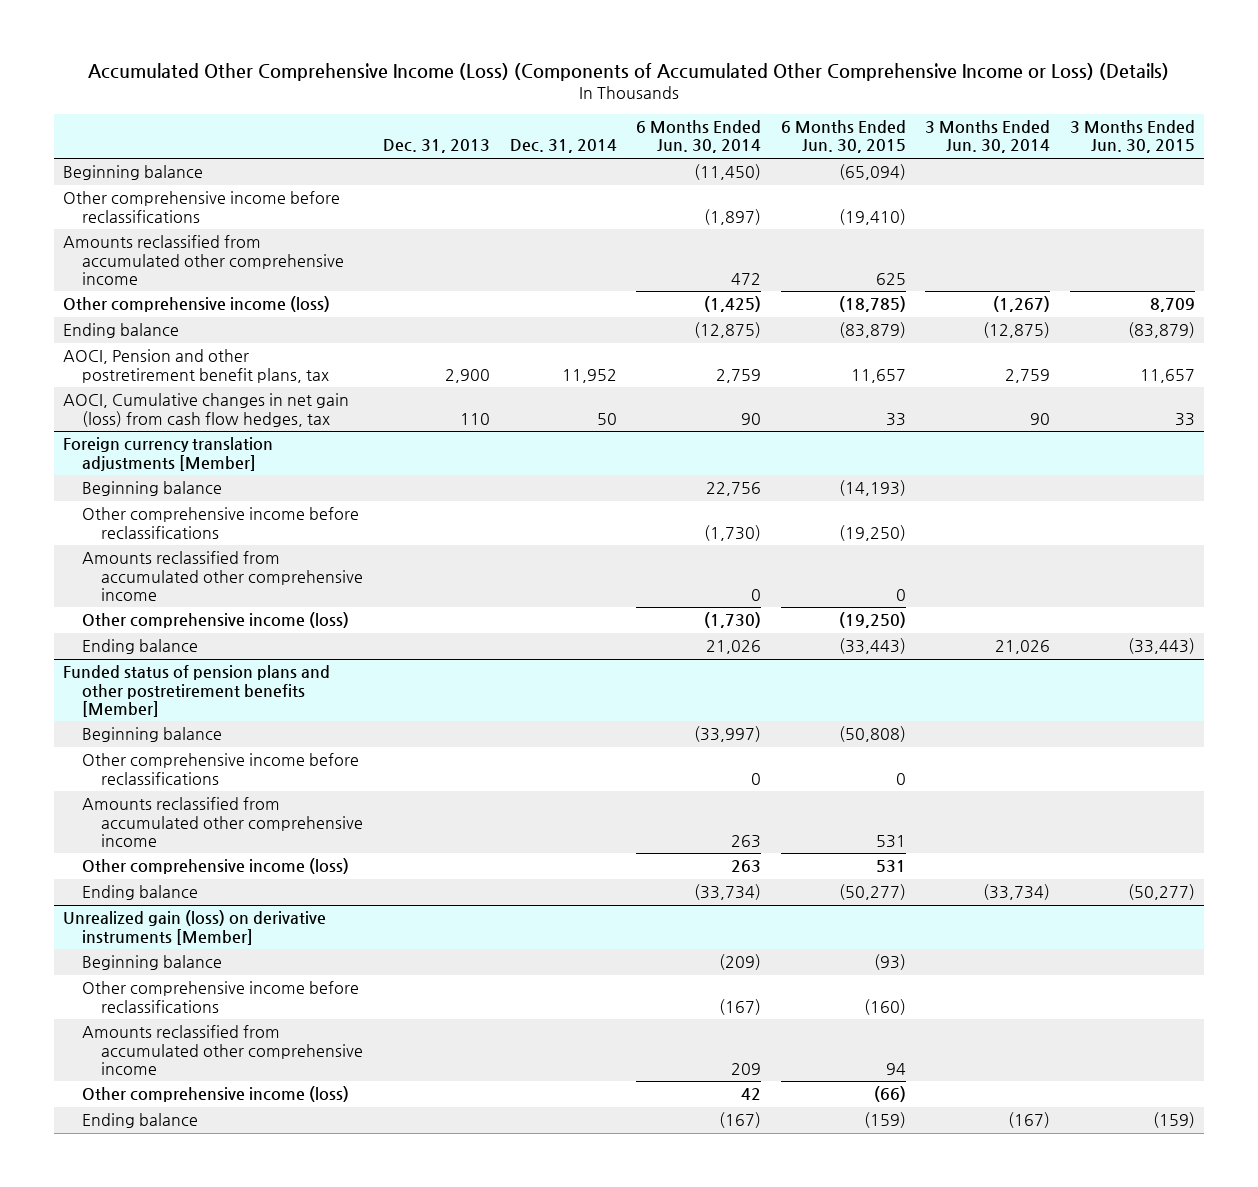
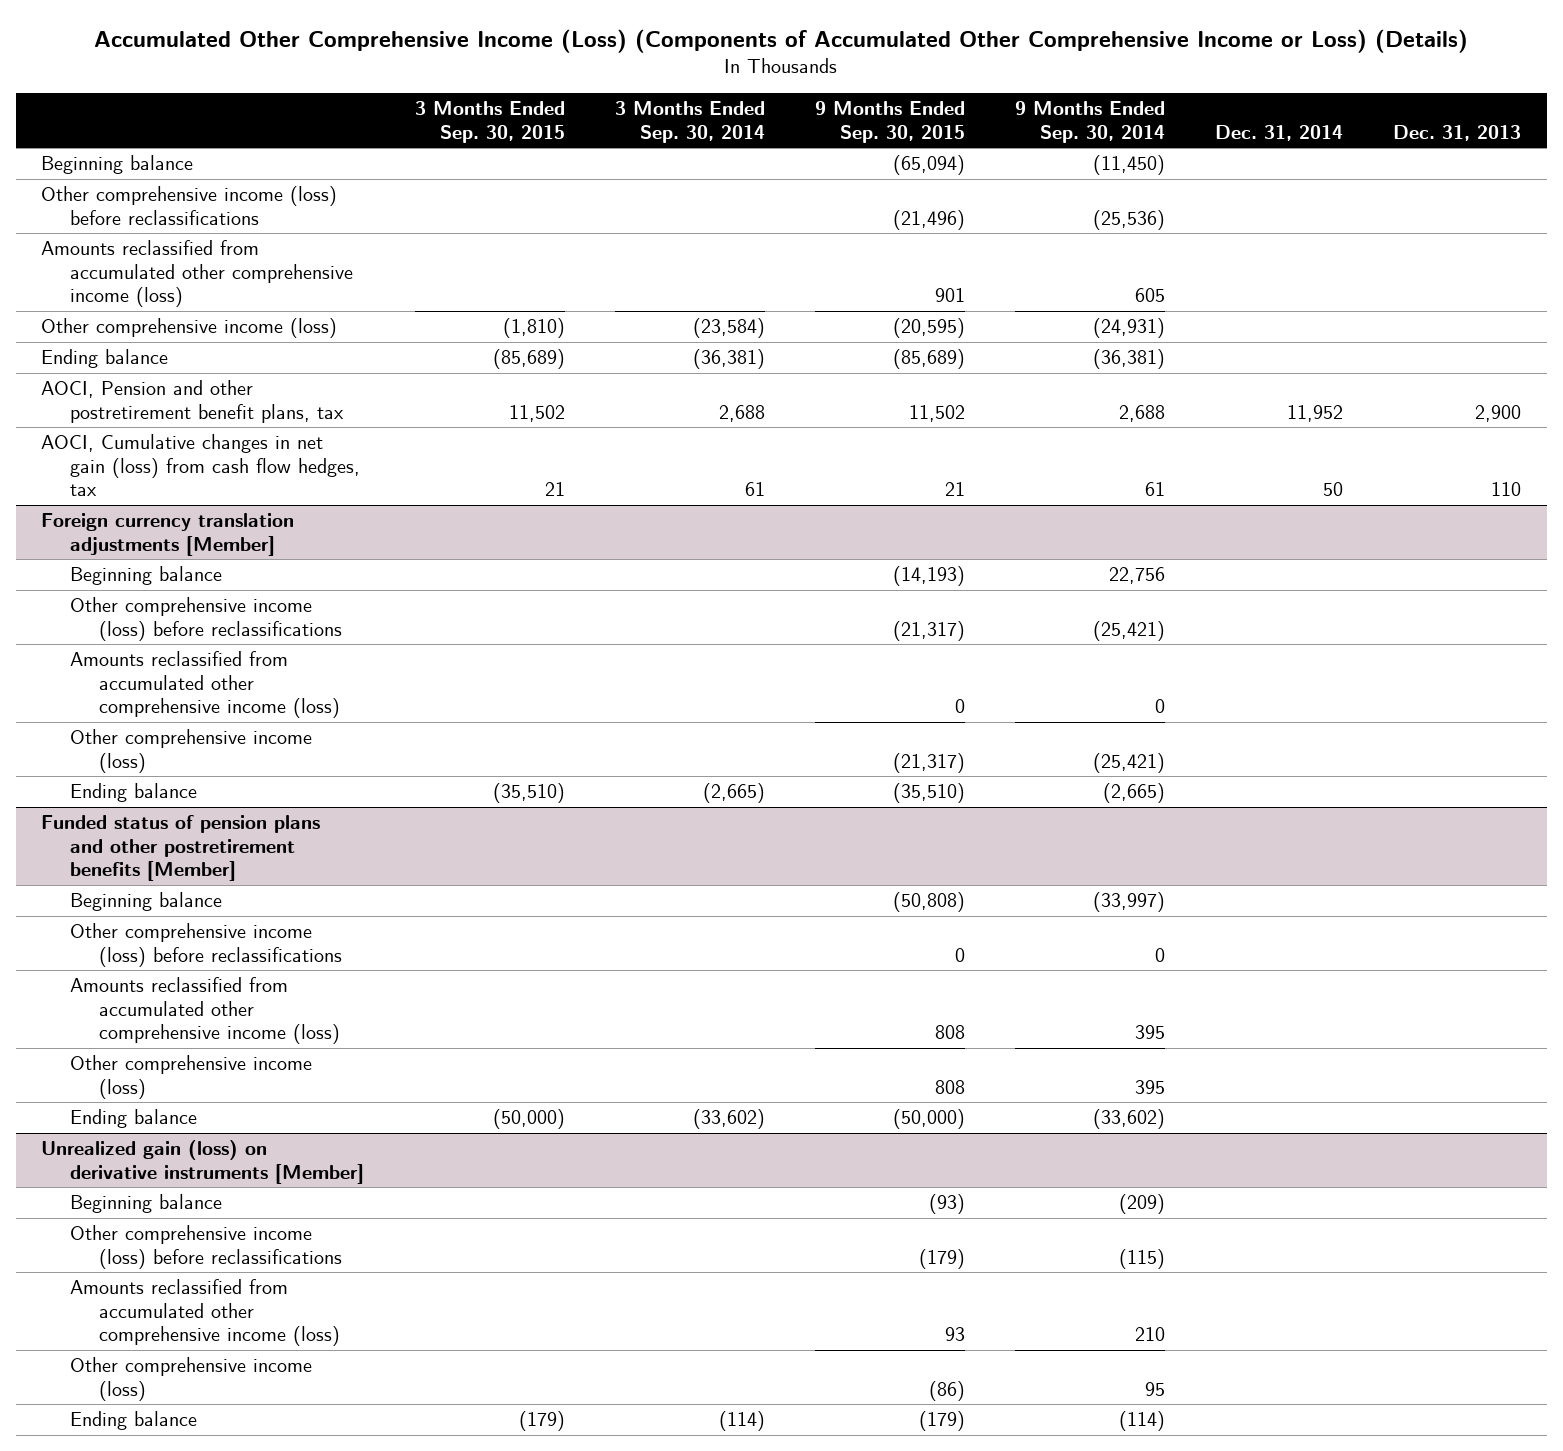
[636,120,762,154] 6 Months Ended Jun. 30, 2014 -> none
[780,120,906,154] 6 Months Ended Jun. 30, 2015 -> none
[925,120,1051,154] 3 Months Ended Jun. 30, 2014 -> none
[1069,120,1195,154] 3 Months Ended Jun. 30, 2015 -> none
none -> [414,101,565,143] 3 Months Ended Sep. 30, 2015
none -> [614,101,765,143] 3 Months Ended Sep. 30, 2014
none -> [814,101,965,143] 9 Months Ended Sep. 30, 2015
none -> [1015,101,1166,143] 9 Months Ended Sep. 30, 2014
[63,191,341,223] Other comprehensive income before reclassifications -> [41,186,338,225] Other comprehensive income (loss) before reclassifications
[63,235,345,285] Amounts reclassified from accumulated other comprehensive income -> [41,240,354,307] Amounts reclassified from accumulated other comprehensive income (loss)
[82,507,360,539] Other comprehensive income before reclassifications -> [70,597,343,641] Other comprehensive income (loss) before reclassifications
[82,551,364,601] Amounts reclassified from accumulated other comprehensive income -> [70,651,341,718] Amounts reclassified from accumulated other comprehensive income (loss)
[82,753,360,785] Other comprehensive income before reclassifications -> [70,923,343,967] Other comprehensive income (loss) before reclassifications
[82,797,364,847] Amounts reclassified from accumulated other comprehensive income -> [70,977,341,1044] Amounts reclassified from accumulated other comprehensive income (loss)
[82,981,360,1013] Other comprehensive income before reclassifications -> [70,1225,343,1269] Other comprehensive income (loss) before reclassifications
[82,1025,364,1075] Amounts reclassified from accumulated other comprehensive income -> [70,1279,341,1346] Amounts reclassified from accumulated other comprehensive income (loss)

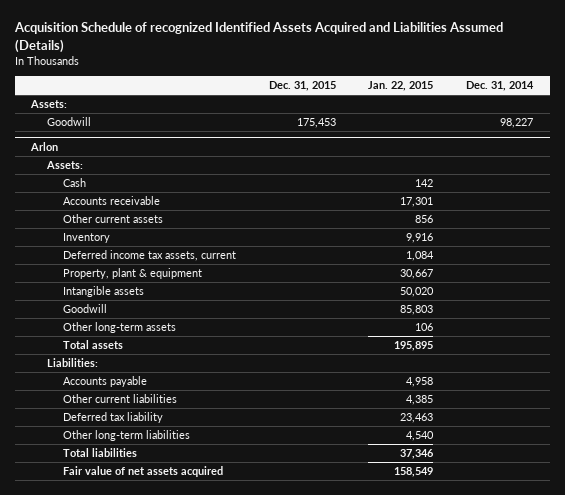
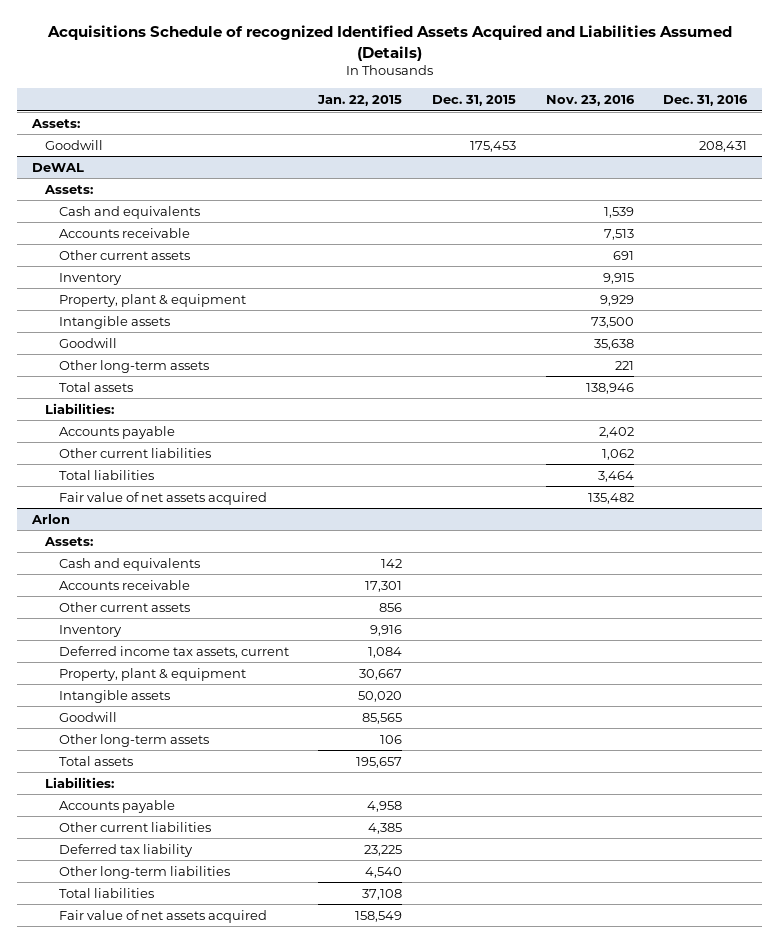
[13,22,503,53] Acquisition Schedule of recognized Identified Assets Acquired and Liabilities Assumed (Details) -> [46,25,732,61] Acquisitions Schedule of recognized Identified Assets Acquired and Liabilities Assumed (Details)
[466,81,535,92] Dec. 31, 2014 -> none
none -> [545,94,635,106] Nov. 23, 2016
none -> [663,94,749,106] Dec. 31, 2016
none -> [32,162,85,172] DeWAL
none -> [44,184,94,194] Assets:
none -> [58,205,200,219] Cash and equivalents
none -> [58,227,190,238] Accounts receivable
none -> [58,249,190,260] Other current assets
none -> [58,272,122,285] Inventory
none -> [58,293,246,307] Property, plant & equipment
none -> [58,315,170,329] Intangible assets
none -> [58,337,117,348] Goodwill
none -> [58,359,209,373] Other long-term assets
none -> [58,381,133,392] Total assets
none -> [45,402,115,414] Liabilities:
none -> [58,425,175,439] Accounts payable
none -> [58,447,211,458] Other current liabilities
none -> [58,469,154,480] Total liabilities
none -> [58,491,267,505] Fair value of net assets acquired
[62,178,86,188] Cash -> [58,557,200,571] Cash and equivalents
[400,305,434,316] 85,803 -> [362,712,403,724] 85,565
[394,341,434,352] 195,895 -> [356,756,403,768] 195,657
[400,413,434,424] 23,463 -> [364,844,403,856] 23,225
[400,449,435,460] 37,346 -> [362,888,403,900] 37,108

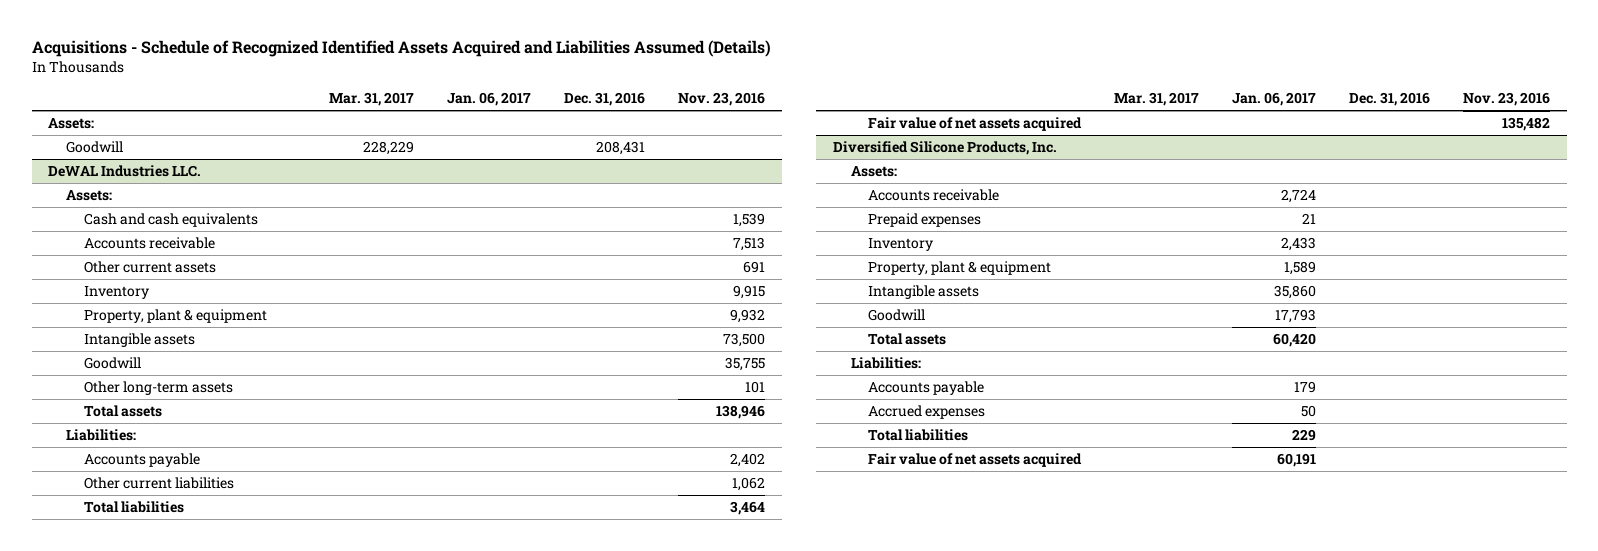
[46,25,732,61] Acquisitions Schedule of recognized Identified Assets Acquired and Liabilities Assumed (Details) -> [31,40,771,58] Acquisitions - Schedule of Recognized Identified Assets Acquired and Liabilities Assumed (Details)
[317,94,403,106] Jan. 22, 2015 -> none
[431,94,516,106] Dec. 31, 2015 -> none
none -> [329,91,415,106] Mar. 31, 2017
none -> [447,91,532,106] Jan. 06, 2017
[32,162,85,172] DeWAL -> [48,165,202,178] DeWAL Industries LLC.
[58,205,200,219] Cash and equivalents -> [83,213,258,228] Cash and cash equivalents
[599,294,634,306] 9,929 -> [730,309,766,324] 9,932
[593,338,634,350] 35,638 -> [725,357,766,372] 35,755
[614,360,634,370] 221 -> [745,381,766,394] 101
[31,513,71,524] Arlon -> none
[44,536,94,546] Assets: -> none
[58,557,200,571] Cash and equivalents -> none
[58,579,190,590] Accounts receivable -> none
[58,601,190,612] Other current assets -> none
[58,624,122,637] Inventory -> none
[58,645,289,658] Deferred income tax assets, current -> none
[58,667,246,681] Property, plant & equipment -> none
[58,689,170,703] Intangible assets -> none
[58,711,117,722] Goodwill -> none
[58,733,209,747] Other long-term assets -> none
[58,755,133,766] Total assets -> none
[45,776,115,788] Liabilities: -> none
[58,799,175,813] Accounts payable -> none
[58,821,211,832] Other current liabilities -> none
[58,843,193,857] Deferred tax liability -> none
[58,865,230,879] Other long-term liabilities -> none
[58,887,154,898] Total liabilities -> none
[58,909,267,923] Fair value of net assets acquired -> none
none -> [832,141,1057,156] Diversified Silicone Products, Inc.
none -> [850,166,897,178] Assets:
none -> [868,189,1000,202] Accounts receivable
none -> [868,213,982,228] Prepaid expenses
none -> [868,238,934,252] Inventory
none -> [868,261,1052,276] Property, plant & equipment
none -> [868,285,980,300] Intangible assets
none -> [868,309,926,322] Goodwill
none -> [868,333,947,346] Total assets
none -> [850,357,921,370] Liabilities:
none -> [868,381,985,396] Accounts payable
none -> [868,405,986,420] Accrued expenses
none -> [868,429,969,442] Total liabilities
none -> [868,453,1083,468] Fair value of net assets acquired

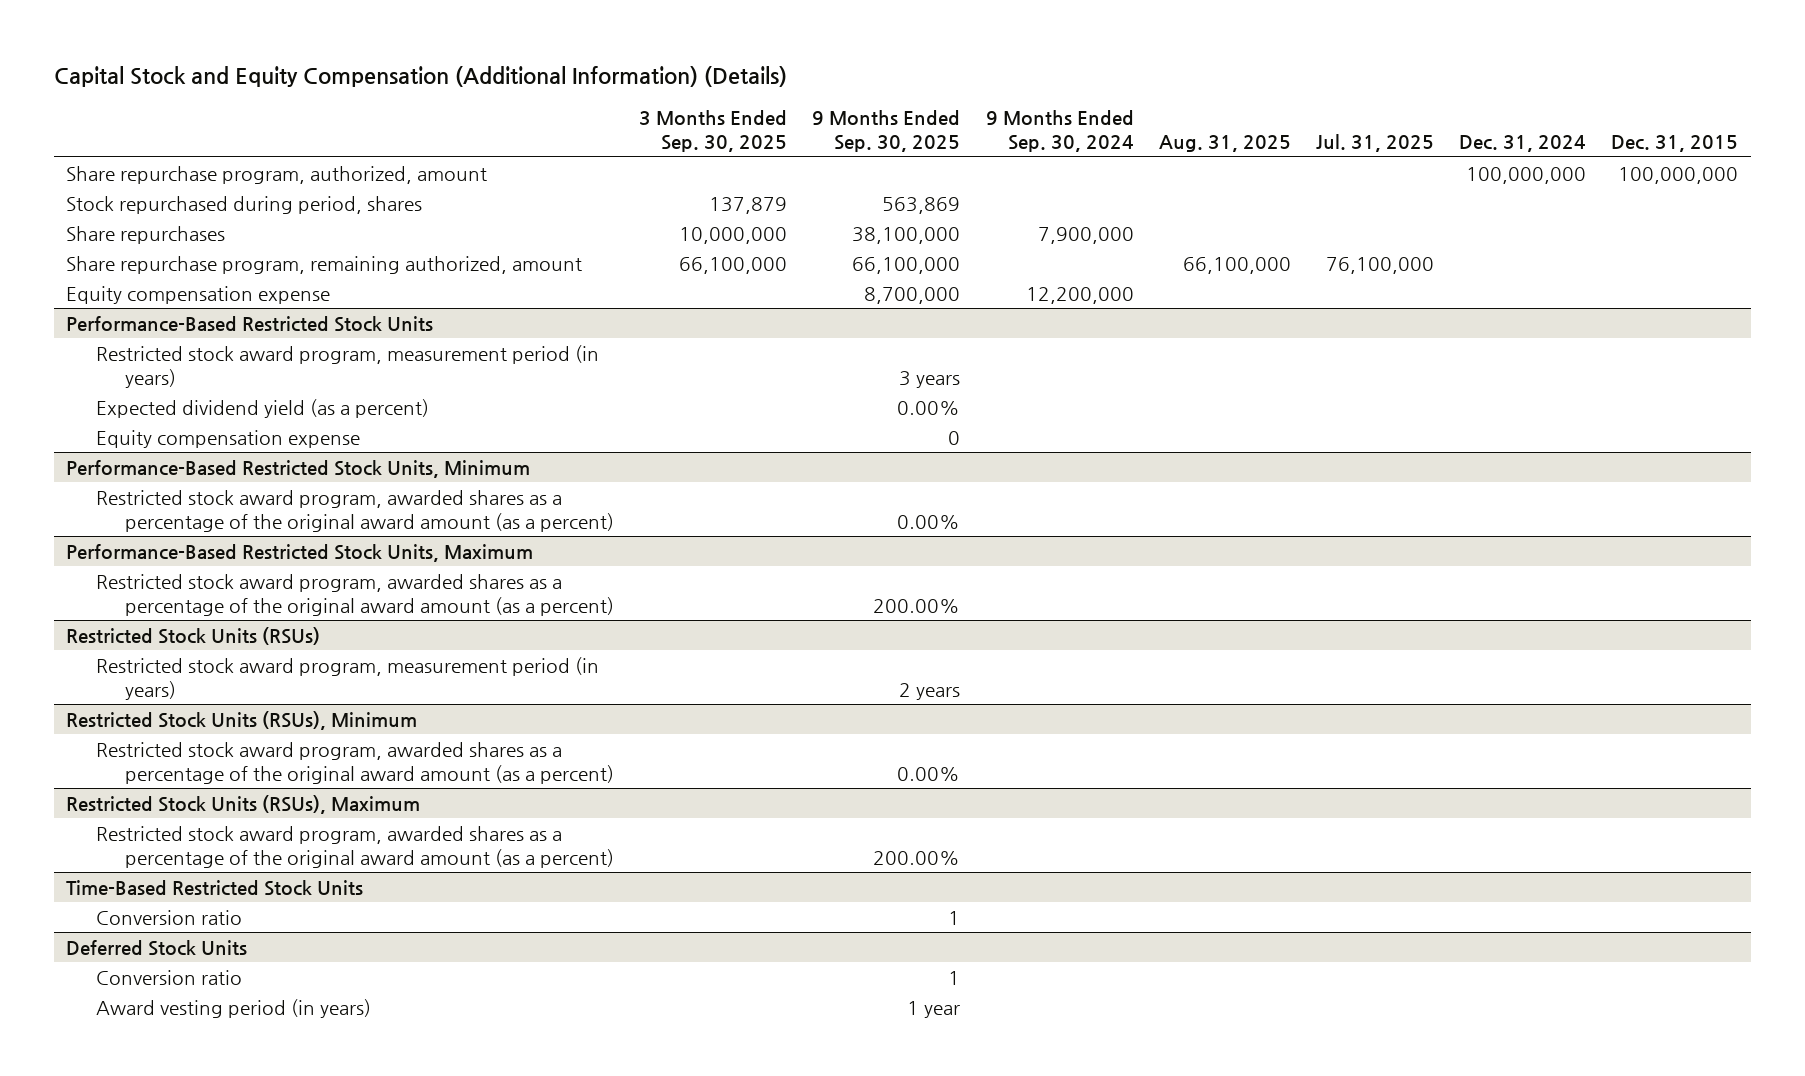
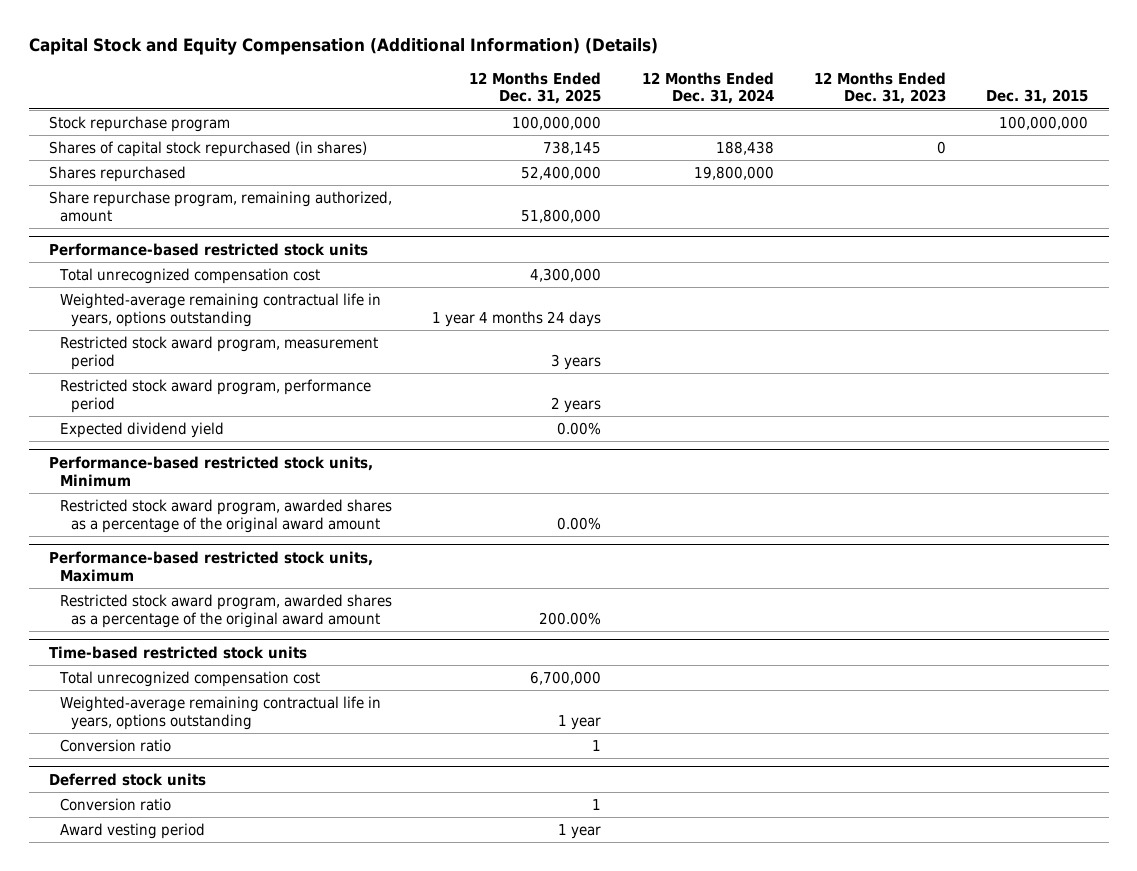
[639,110,788,153] 3 Months Ended Sep. 30, 2025 -> none
[812,110,961,153] 9 Months Ended Sep. 30, 2025 -> none
[985,110,1134,153] 9 Months Ended Sep. 30, 2024 -> none
[1158,135,1291,153] Aug. 31, 2025 -> none
[1316,134,1435,153] Jul. 31, 2025 -> none
[1459,135,1587,153] Dec. 31, 2024 -> none
none -> [469,71,602,105] 12 Months Ended Dec. 31, 2025
none -> [641,71,774,105] 12 Months Ended Dec. 31, 2024
none -> [814,71,947,105] 12 Months Ended Dec. 31, 2023
[66,225,226,244] Share repurchases -> none
[66,165,488,184] Share repurchase program, authorized, amount -> [48,116,230,133] Stock repurchase program
[66,195,423,214] Stock repurchased during period, shares -> [48,141,367,158] Shares of capital stock repurchased (in shares)
none -> [48,166,186,183] Shares repurchased
[66,285,331,304] Equity compensation expense -> none
[95,429,360,448] Equity compensation expense -> none
[66,626,321,645] Restricted Stock Units (RSUs) -> none
[95,656,599,700] Restricted stock award program, measurement period (in years) -> none
[66,710,418,730] Restricted Stock Units (RSUs), Minimum -> none
[95,741,615,784] Restricted stock award program, awarded shares as a percentage of the original award amount (as a percent) -> none
[66,794,421,814] Restricted Stock Units (RSUs), Maximum -> none
[95,825,615,868] Restricted stock award program, awarded shares as a percentage of the original award amount (as a percent) -> none
[66,315,434,332] Performance-Based Restricted Stock Units -> [48,242,368,256] Performance-based restricted stock units
none -> [58,268,320,285] Total unrecognized compensation cost
none -> [59,293,381,327] Weighted-average remaining contractual life in years, options outstanding
none -> [59,336,378,370] Restricted stock award program, measurement period
[95,344,599,388] Restricted stock award program, measurement period (in years) -> [59,379,371,413] Restricted stock award program, performance period
[95,398,429,418] Expected dividend yield (as a percent) -> [59,422,224,439] Expected dividend yield
[66,459,531,478] Performance-Based Restricted Stock Units, Minimum -> [48,455,373,487] Performance-based restricted stock units, Minimum
[95,489,615,532] Restricted stock award program, awarded shares as a percentage of the original award amount (as a percent) -> [59,499,392,533] Restricted stock award program, awarded shares as a percentage of the original award amount
[66,543,534,562] Performance-Based Restricted Stock Units, Maximum -> [48,550,373,582] Performance-based restricted stock units, Maximum
[95,573,615,616] Restricted stock award program, awarded shares as a percentage of the original award amount (as a percent) -> [59,594,392,628] Restricted stock award program, awarded shares as a percentage of the original award amount
[66,879,364,896] Time-Based Restricted Stock Units -> [48,645,307,659] Time-based restricted stock units
none -> [58,671,320,688] Total unrecognized compensation cost
none -> [59,696,381,730] Weighted-average remaining contractual life in years, options outstanding
[66,939,248,956] Deferred Stock Units -> [48,772,206,786] Deferred stock units
[95,998,371,1018] Award vesting period (in years) -> [59,823,205,840] Award vesting period

